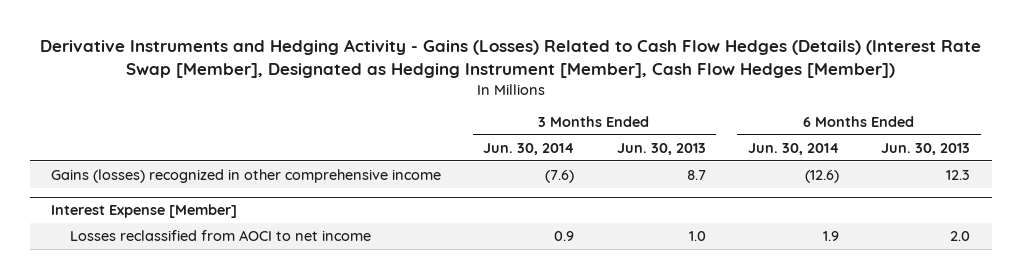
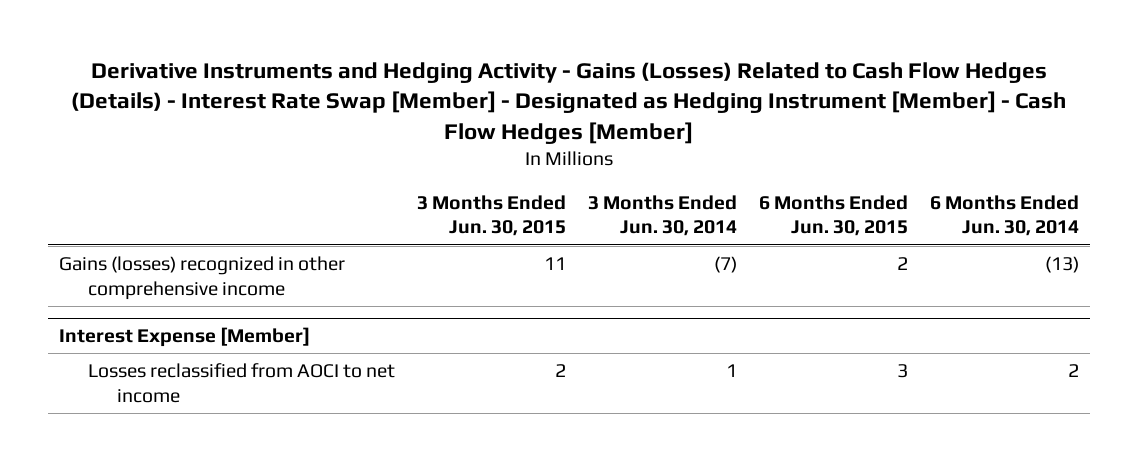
[39,39,981,78] Derivative Instruments and Hedging Activity - Gains (Losses) Related to Cash Flow Hedges (Details) (Interest Rate Swap [Member], Designated as Hedging Instrument [Member], Cash Flow Hedges [Member]) -> [71,62,1067,144] Derivative Instruments and Hedging Activity - Gains (Losses) Related to Cash Flow Hedges (Details) - Interest Rate Swap [Member] - Designated as Hedging Instrument [Member] - Cash Flow Hedges [Member]
[616,143,706,156] Jun. 30, 2013 -> none
[881,143,971,156] Jun. 30, 2013 -> none
none -> [416,194,566,237] 3 Months Ended Jun. 30, 2015
none -> [759,194,909,237] 6 Months Ended Jun. 30, 2015
[545,170,575,184] (7.6) -> [714,255,738,273] (7)
[804,170,839,184] (12.6) -> [1045,255,1080,273] (13)
[554,231,575,242] 0.9 -> [726,363,738,377] 1
[822,231,839,242] 1.9 -> [1068,363,1080,377] 2

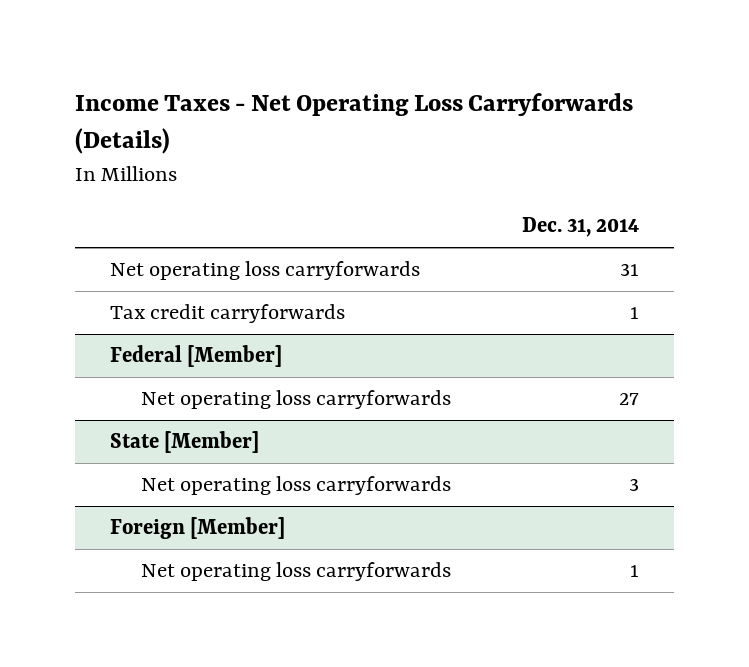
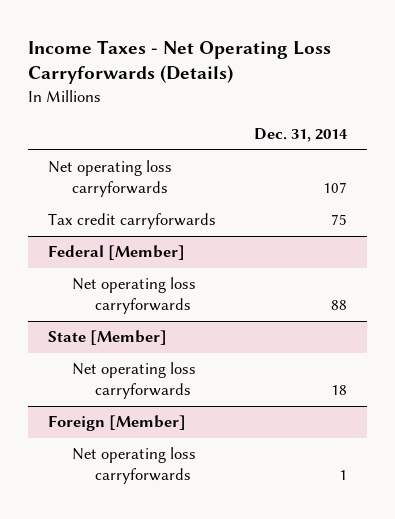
[619,263,639,277] 31 -> [323,182,348,194] 107
[629,307,639,320] 1 -> [331,214,348,226] 75
[618,393,639,406] 27 -> [331,300,348,311] 88
[628,478,639,492] 3 -> [331,385,348,396] 18

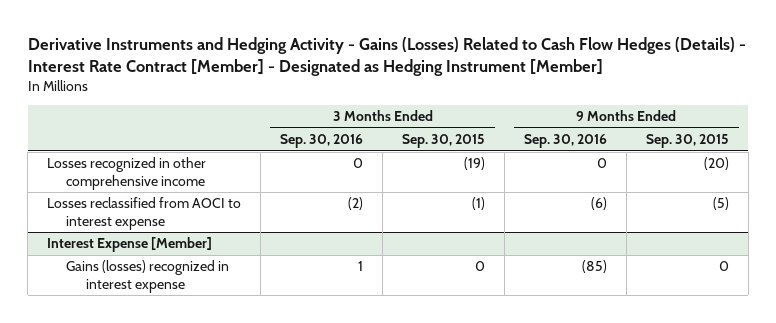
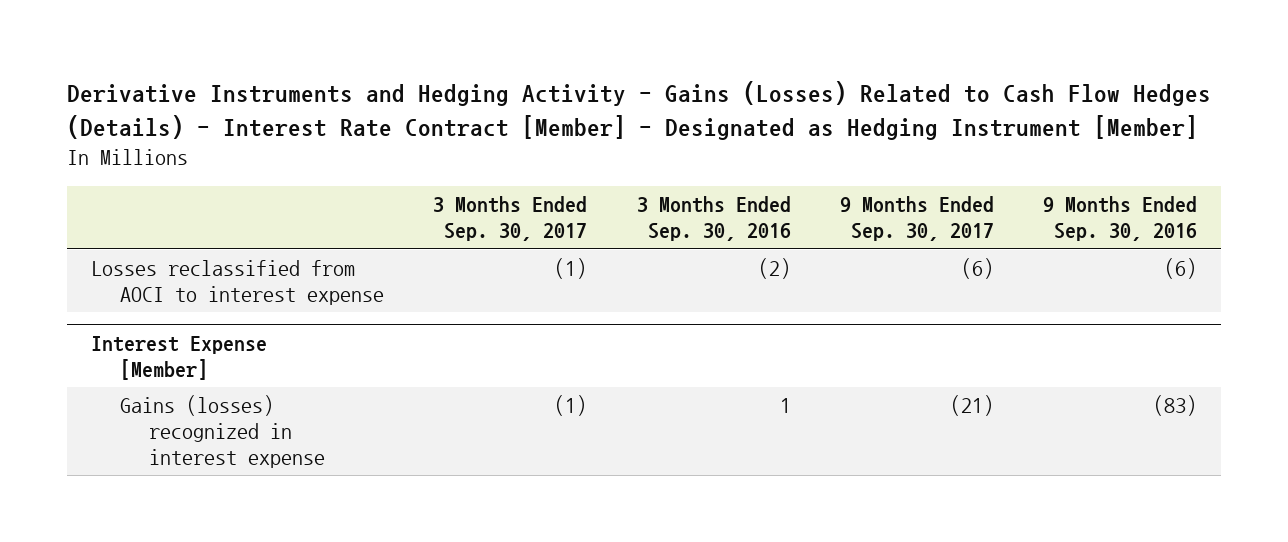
[402,134,486,149] Sep. 30, 2015 -> none
[645,134,729,149] Sep. 30, 2015 -> none
none -> [433,196,588,242] 3 Months Ended Sep. 30, 2017
none -> [839,196,994,242] 9 Months Ended Sep. 30, 2017
[47,157,207,190] Losses recognized in other comprehensive income -> none
[581,260,607,274] (85) -> [1152,395,1197,417] (83)

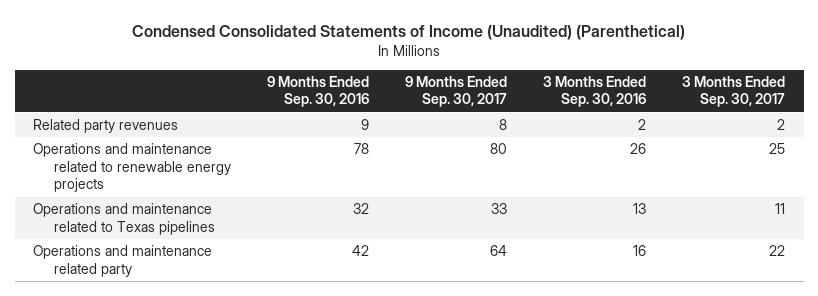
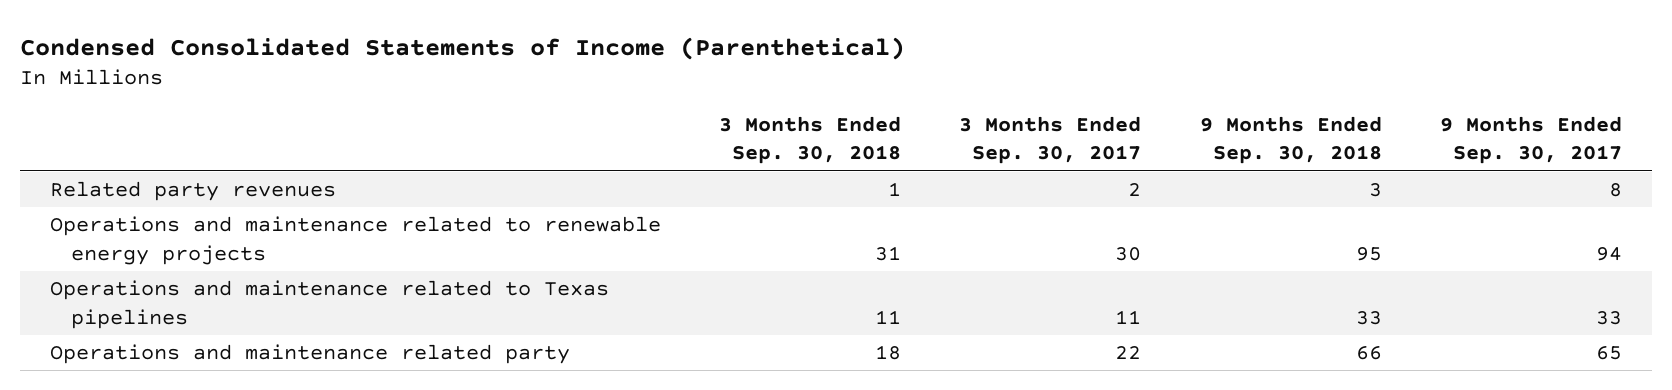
[132,24,686,40] Condensed Consolidated Statements of Income (Unaudited) (Parenthetical) -> [20,36,906,60] Condensed Consolidated Statements of Income (Parenthetical)
[267,75,370,108] 9 Months Ended Sep. 30, 2016 -> none
[543,75,647,108] 3 Months Ended Sep. 30, 2016 -> none
none -> [719,115,902,165] 3 Months Ended Sep. 30, 2018
none -> [1199,115,1382,165] 9 Months Ended Sep. 30, 2018
[490,143,508,155] 80 -> [1596,246,1623,261] 94
[769,143,786,155] 25 -> [1115,246,1142,261] 30
[490,245,508,257] 64 -> [1596,346,1623,361] 65

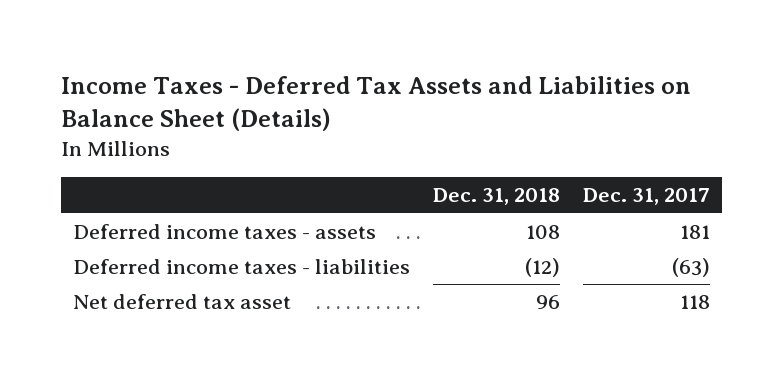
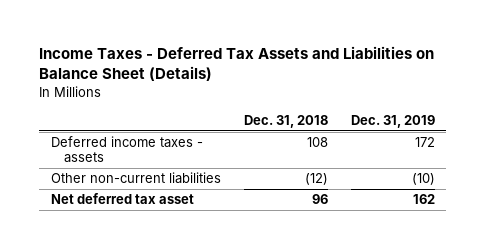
[583,188,711,206] Dec. 31, 2017 -> none
none -> [350,114,435,128] Dec. 31, 2019
[72,258,410,274] Deferred income taxes - liabilities -> [50,172,221,185] Other non-current liabilities

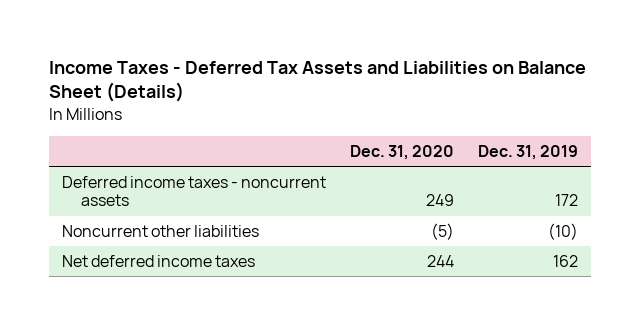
[243,114,328,128] Dec. 31, 2018 -> none
none -> [349,144,454,160] Dec. 31, 2020
[50,136,203,164] Deferred income taxes - assets -> [61,175,326,207] Deferred income taxes - noncurrent assets
[50,172,221,185] Other non-current liabilities -> [61,224,259,237] Noncurrent other liabilities
[50,193,194,205] Net deferred tax asset -> [61,254,255,267] Net deferred income taxes

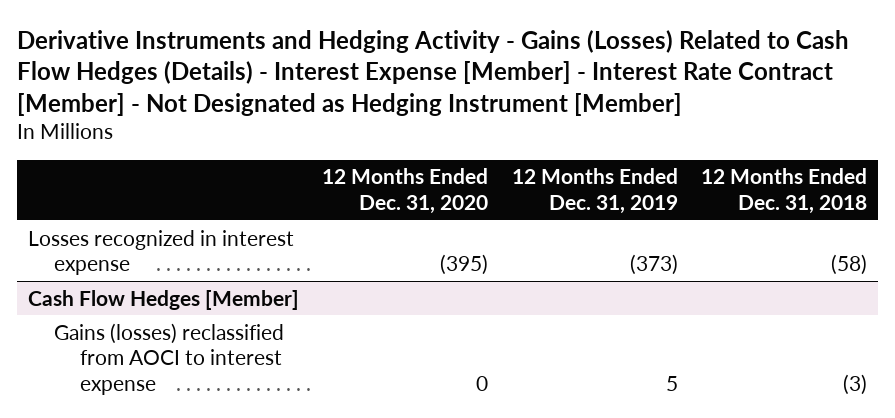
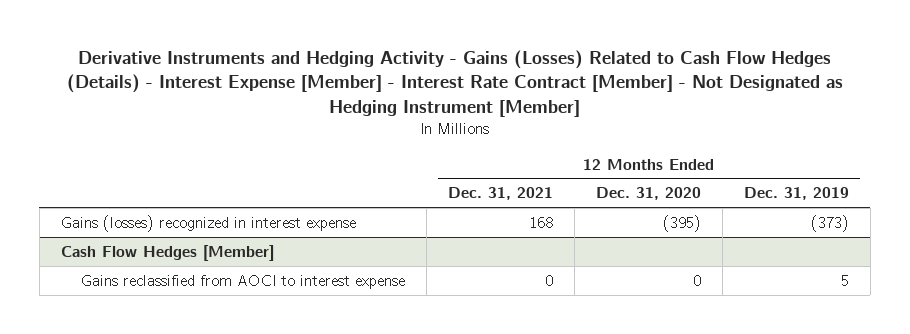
[700,168,867,215] 12 Months Ended Dec. 31, 2018 -> none
none -> [448,187,554,201] Dec. 31, 2021
[28,229,295,276] Losses recognized in interest expense -> [60,214,356,232] Gains (losses) recognized in interest expense
[54,322,285,396] Gains (losses) reclassified from AOCI to interest expense -> [81,274,406,289] Gains reclassified from AOCI to interest expense

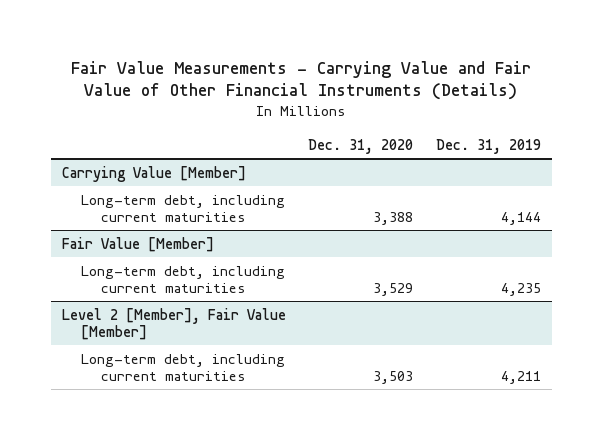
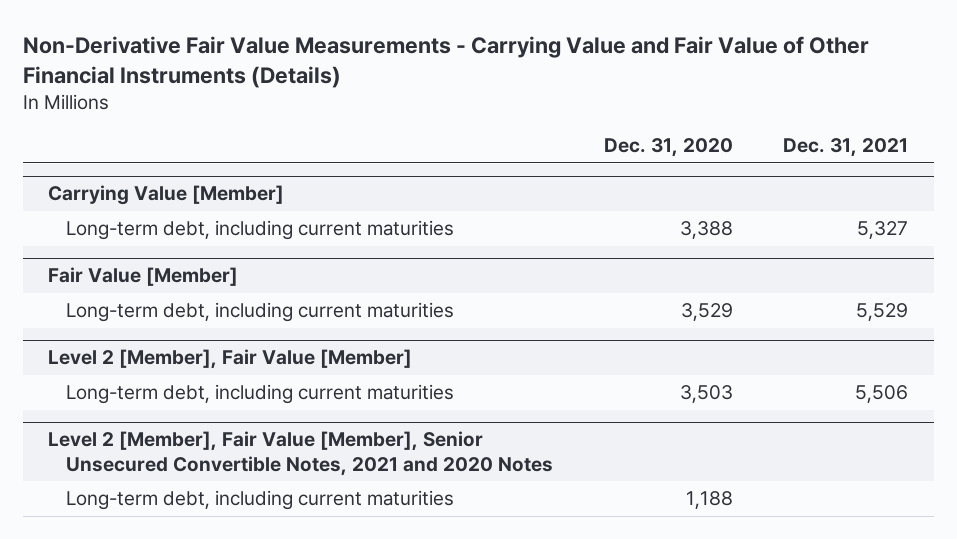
[71,60,532,101] Fair Value Measurements - Carrying Value and Fair Value of Other Financial Instruments (Details) -> [22,35,869,88] Non-Derivative Fair Value Measurements - Carrying Value and Fair Value of Other Financial Instruments (Details)
[435,138,541,154] Dec. 31, 2019 -> none
none -> [783,138,909,158] Dec. 31, 2021
none -> [48,431,553,476] Level 2 [Member], Fair Value [Member], Senior Unsecured Convertible Notes, 2021 and 2020 Notes
none -> [65,490,454,511] Long-term debt, including current maturities

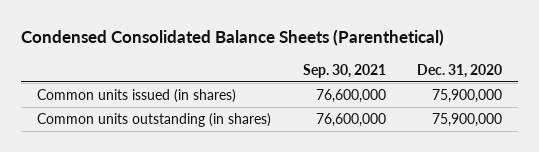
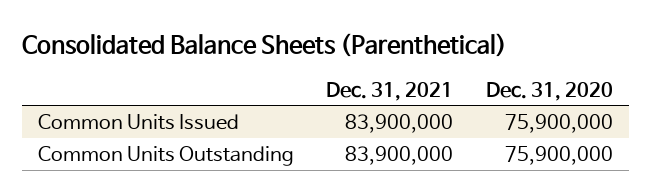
[21,29,445,47] Condensed Consolidated Balance Sheets (Parenthetical) -> [21,32,507,57] Consolidated Balance Sheets (Parenthetical)
[302,63,386,78] Sep. 30, 2021 -> none
none -> [326,81,454,101] Dec. 31, 2021
[36,89,236,104] Common units issued (in shares) -> [37,114,239,131] Common Units Issued
[36,113,271,128] Common units outstanding (in shares) -> [37,146,294,167] Common Units Outstanding

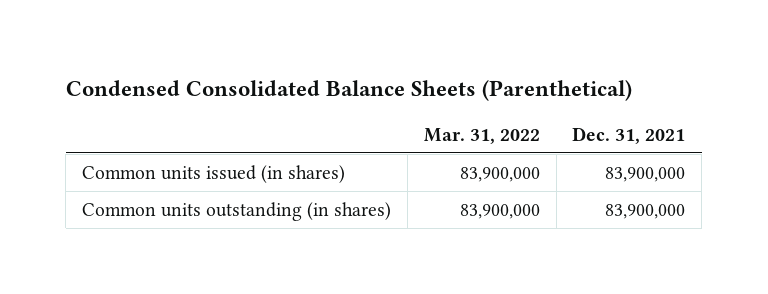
[21,32,507,57] Consolidated Balance Sheets (Parenthetical) -> [65,80,632,102] Condensed Consolidated Balance Sheets (Parenthetical)
[485,81,613,101] Dec. 31, 2020 -> none
none -> [423,127,540,144] Mar. 31, 2022
[37,114,239,131] Common Units Issued -> [82,164,346,183] Common units issued (in shares)
[37,146,294,167] Common Units Outstanding -> [82,201,392,221] Common units outstanding (in shares)

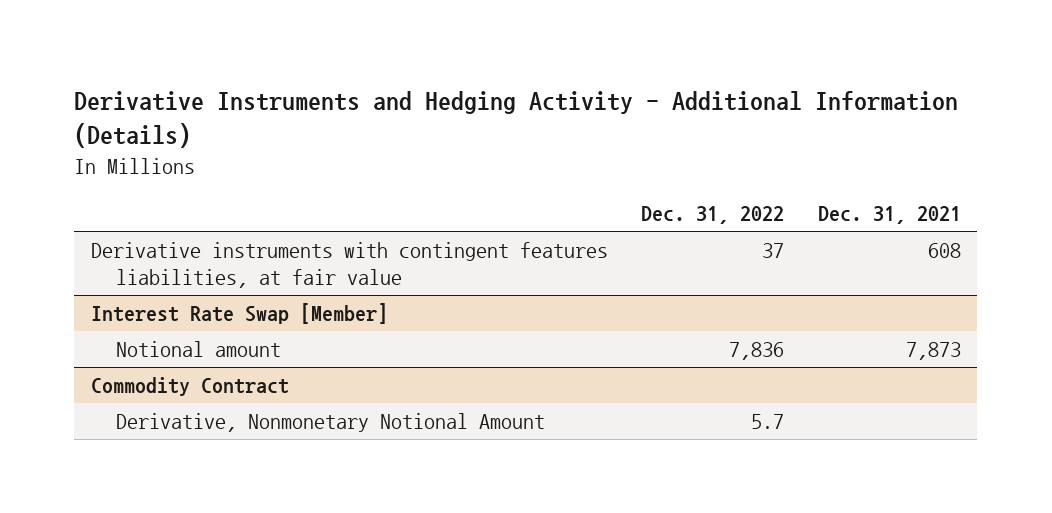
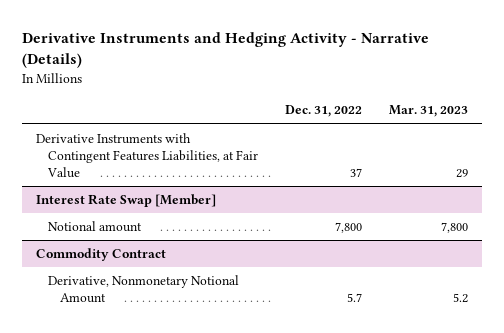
[74,90,959,148] Derivative Instruments and Hedging Activity - Additional Information (Details) -> [21,32,429,69] Derivative Instruments and Hedging Activity - Narrative (Details)
[817,206,961,225] Dec. 31, 2021 -> none
none -> [389,105,469,118] Mar. 31, 2023
[91,242,609,288] Derivative instruments with contingent features liabilities, at fair value -> [35,133,258,178] Derivative Instruments with Contingent Features Liabilities, at Fair Value
[729,342,785,361] 7,836 -> [335,222,363,234] 7,800

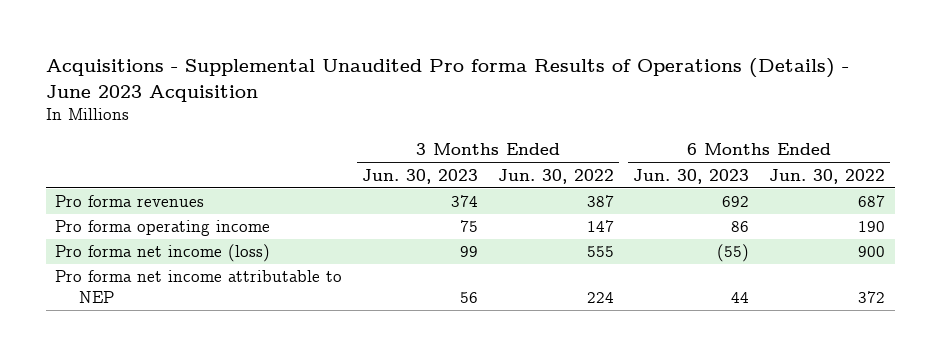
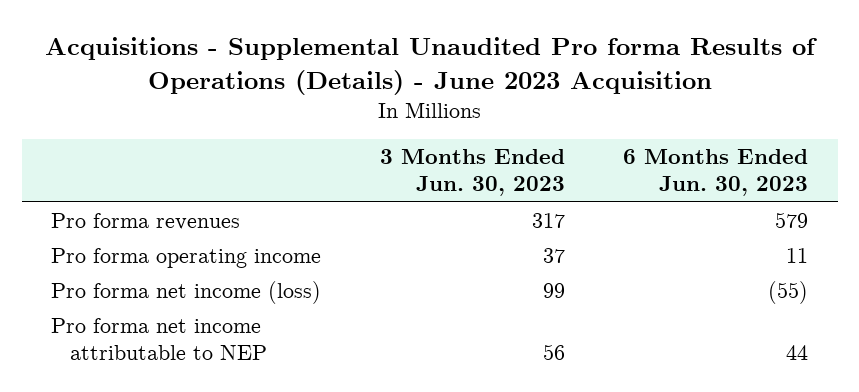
[497,168,614,184] Jun. 30, 2022 -> none
[768,168,885,184] Jun. 30, 2022 -> none
[451,195,479,208] 374 -> [531,213,565,229] 317
[722,196,750,208] 692 -> [775,212,809,229] 579
[460,220,479,233] 75 -> [542,248,565,264] 37
[731,221,750,233] 86 -> [786,248,809,264] 11

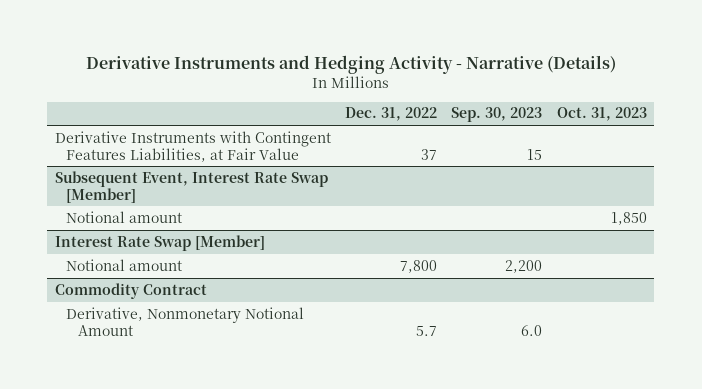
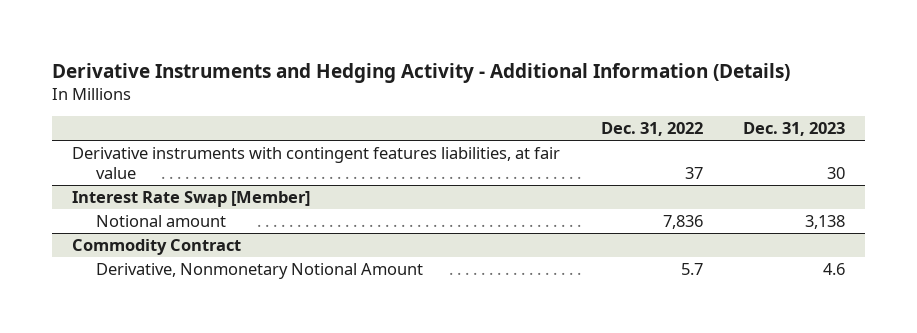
[85,54,616,74] Derivative Instruments and Hedging Activity - Narrative (Details) -> [52,62,791,83] Derivative Instruments and Hedging Activity - Additional Information (Details)
[451,107,543,123] Sep. 30, 2023 -> none
[556,107,647,122] Oct. 31, 2023 -> none
none -> [742,122,845,137] Dec. 31, 2023
[54,170,328,203] Subsequent Event, Interest Rate Swap [Member] -> none
[66,210,183,223] Notional amount -> none
[54,130,331,162] Derivative Instruments with Contingent Features Liabilities, at Fair Value -> [72,146,561,180] Derivative instruments with contingent features liabilities, at fair value
[400,259,438,273] 7,800 -> [662,214,703,229] 7,836

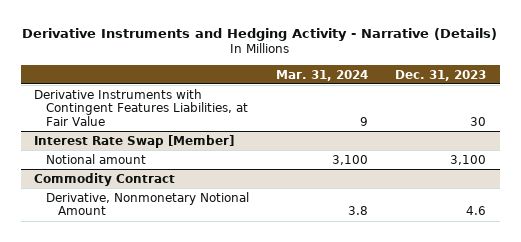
[52,62,791,83] Derivative Instruments and Hedging Activity - Additional Information (Details) -> [22,28,498,42] Derivative Instruments and Hedging Activity - Narrative (Details)
[600,122,703,137] Dec. 31, 2022 -> none
none -> [276,69,369,81] Mar. 31, 2024
[72,146,561,180] Derivative instruments with contingent features liabilities, at fair value -> [34,88,249,126] Derivative Instruments with Contingent Features Liabilities, at Fair Value
[804,214,845,229] 3,138 -> [450,154,487,165] 3,100

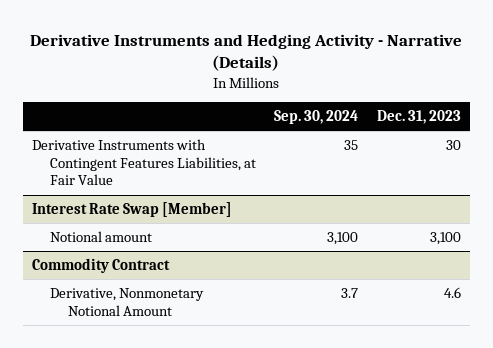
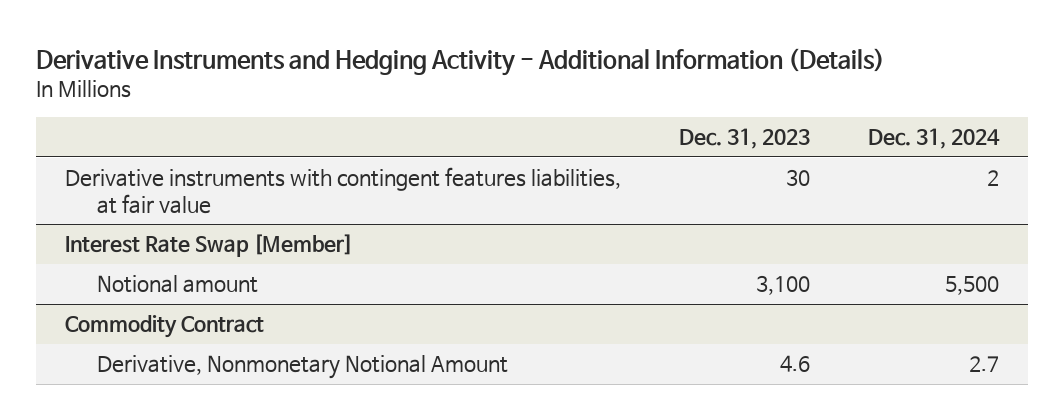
[30,33,463,72] Derivative Instruments and Hedging Activity - Narrative (Details) -> [35,48,885,77] Derivative Instruments and Hedging Activity - Additional Information (Details)
[274,110,359,125] Sep. 30, 2024 -> none
none -> [867,128,1000,150] Dec. 31, 2024
[32,139,257,186] Derivative Instruments with Contingent Features Liabilities, at Fair Value -> [64,167,621,214] Derivative instruments with contingent features liabilities, at fair value

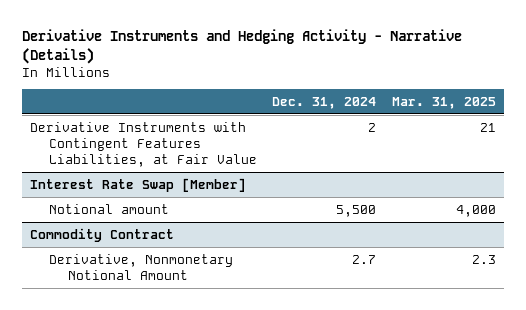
[35,48,885,77] Derivative Instruments and Hedging Activity - Additional Information (Details) -> [21,28,462,64] Derivative Instruments and Hedging Activity - Narrative (Details)
[678,128,810,150] Dec. 31, 2023 -> none
none -> [391,96,496,109] Mar. 31, 2025
[64,167,621,214] Derivative instruments with contingent features liabilities, at fair value -> [29,121,257,167] Derivative Instruments with Contingent Features Liabilities, at Fair Value

